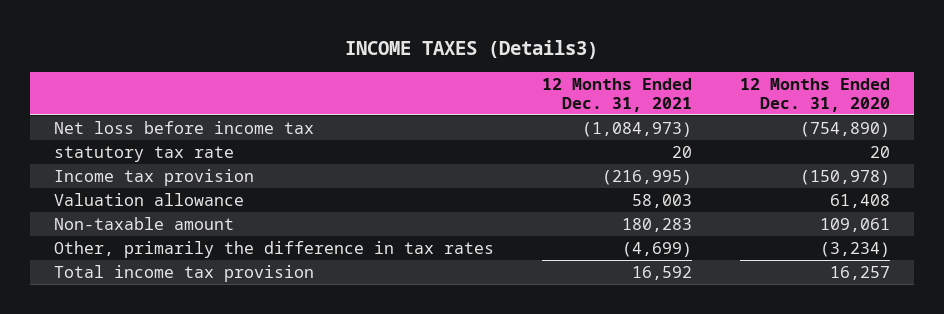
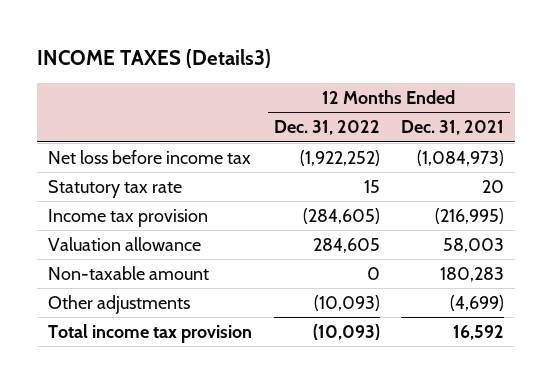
[739,77,890,112] 12 Months Ended Dec. 31, 2020 -> none
none -> [273,120,380,136] Dec. 31, 2022
[53,145,234,162] statutory tax rate -> [48,179,183,198] Statutory tax rate
[53,240,494,258] Other, primarily the difference in tax rates -> [48,294,191,314] Other adjustments

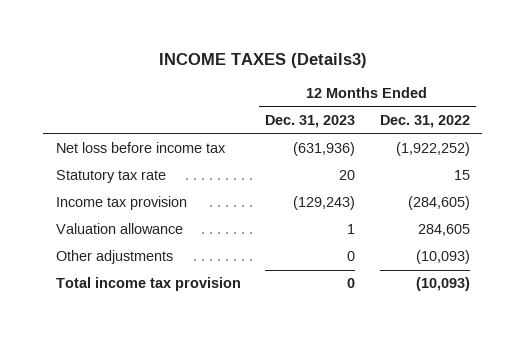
[401,120,505,136] Dec. 31, 2021 -> none
none -> [265,115,356,129] Dec. 31, 2023
[48,265,210,280] Non-taxable amount -> none

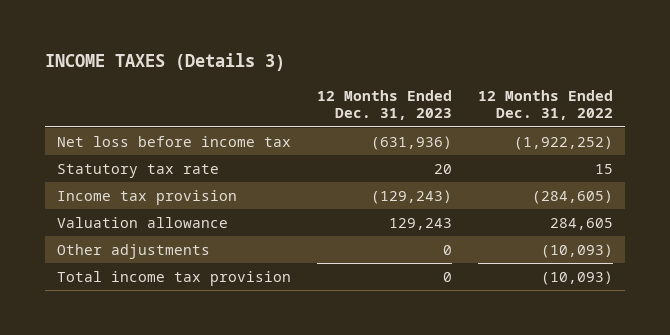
[158,53,367,69] INCOME TAXES (Details3) -> [44,53,285,72] INCOME TAXES (Details 3)
[347,224,356,235] 1 -> [388,217,452,230] 129,243

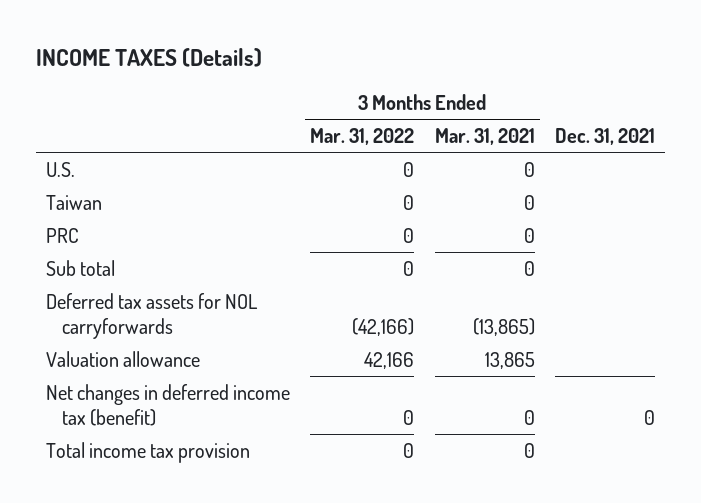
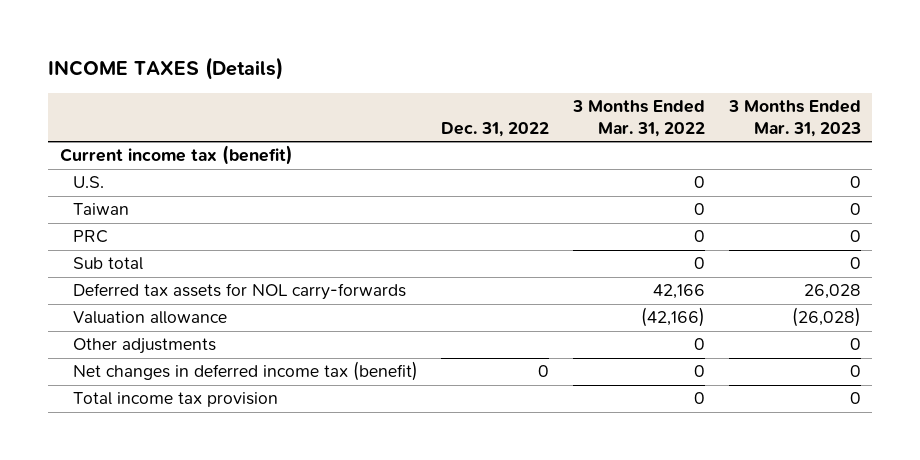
[434,128,535,146] Mar. 31, 2021 -> none
[554,128,655,146] Dec. 31, 2021 -> none
none -> [441,121,550,137] Dec. 31, 2022
none -> [727,100,861,137] 3 Months Ended Mar. 31, 2023
none -> [59,145,293,166] Current income tax (benefit)
[45,292,258,339] Deferred tax assets for NOL carryforwards -> [72,283,406,301] Deferred tax assets for NOL carry-forwards
[352,317,415,336] (42,166) -> [652,284,705,300] 42,166
[364,351,415,369] 42,166 -> [640,307,705,328] (42,166)
none -> [72,338,216,355] Other adjustments

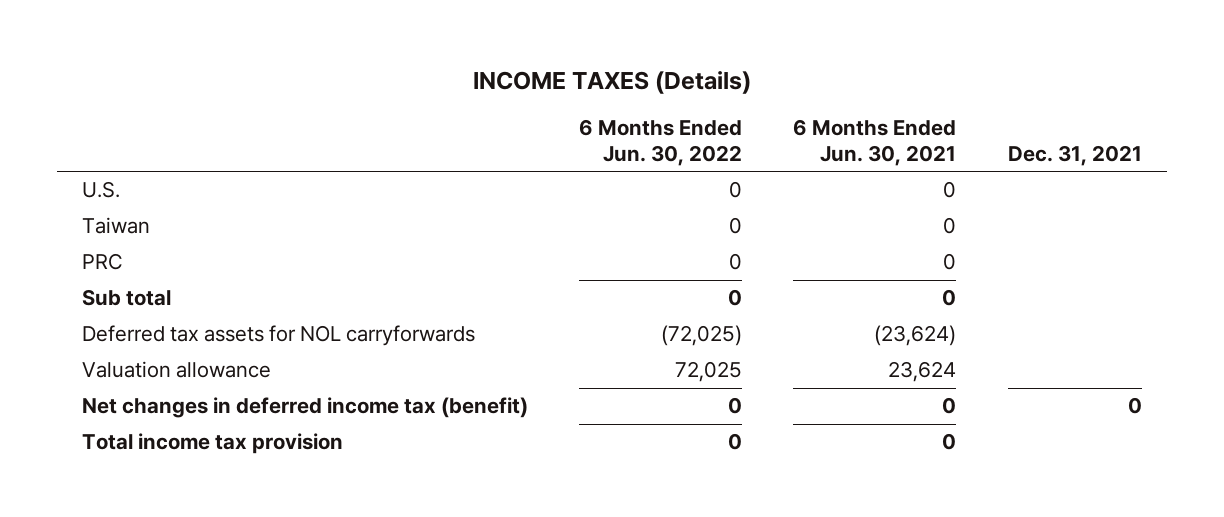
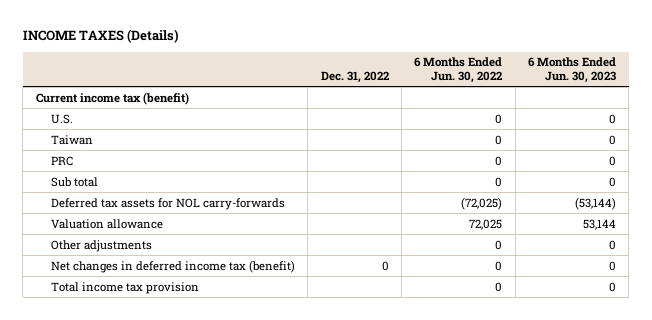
[793,118,957,166] 6 Months Ended Jun. 30, 2021 -> none
[1007,144,1142,166] Dec. 31, 2021 -> none
none -> [320,70,389,83] Dec. 31, 2022
none -> [527,57,616,83] 6 Months Ended Jun. 30, 2023
none -> [35,91,189,105] Current income tax (benefit)
[82,325,476,347] Deferred tax assets for NOL carryforwards -> [50,197,285,210] Deferred tax assets for NOL carry-forwards
none -> [50,239,152,252] Other adjustments

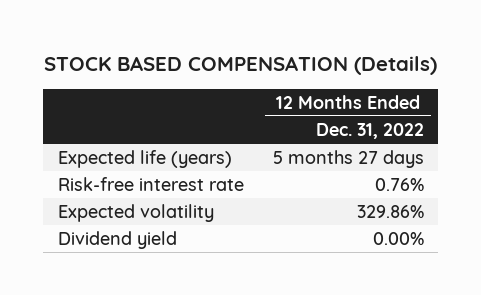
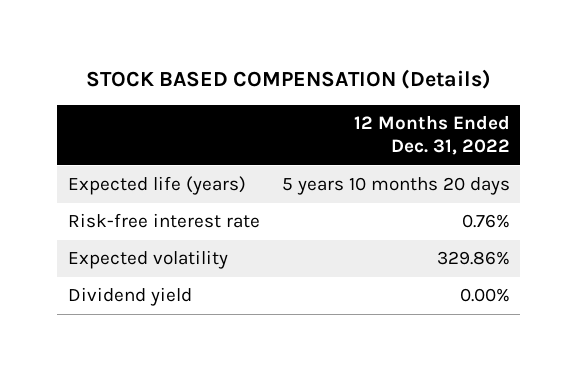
[272,149,424,168] 5 months 27 days -> [281,177,510,196] 5 years 10 months 20 days

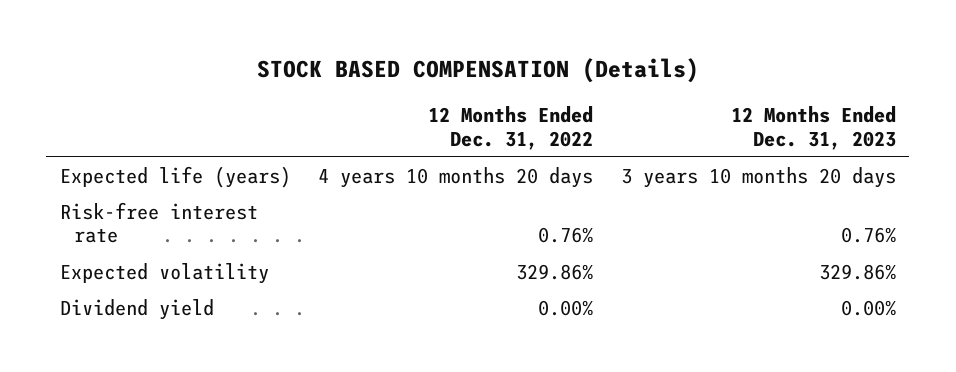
none -> [730,106,896,150] 12 Months Ended Dec. 31, 2023
[281,177,510,196] 5 years 10 months 20 days -> [318,167,594,189] 4 years 10 months 20 days

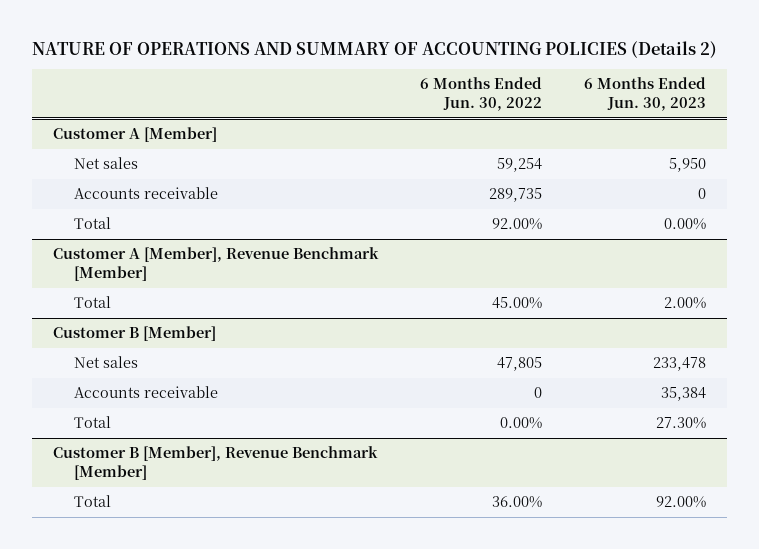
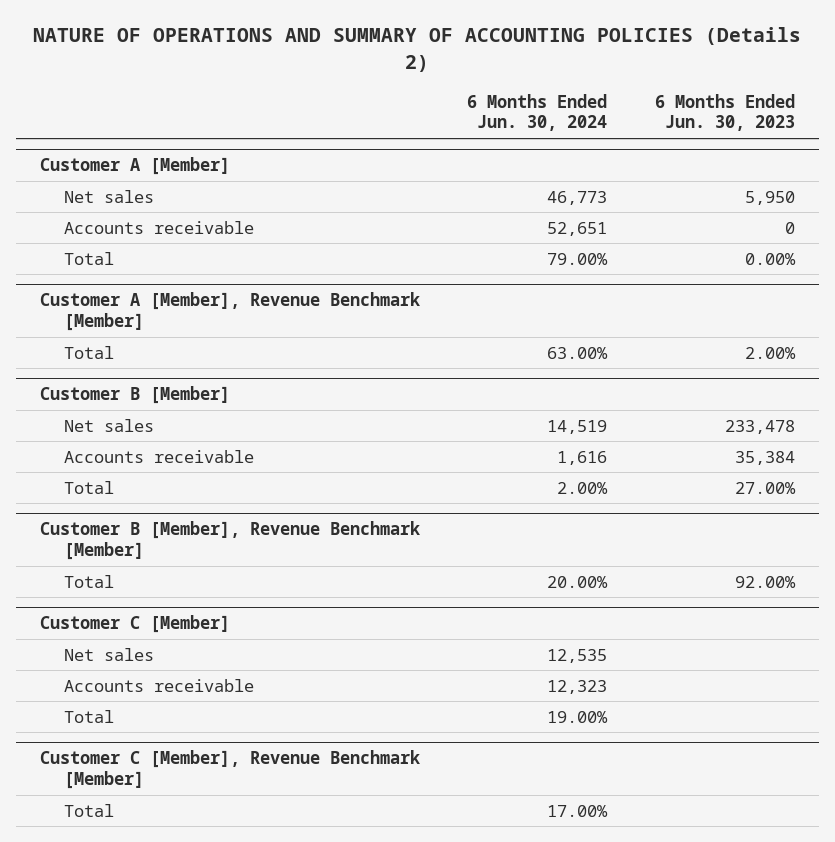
[420,77,543,111] 6 Months Ended Jun. 30, 2022 -> none
none -> [467,93,608,132] 6 Months Ended Jun. 30, 2024
[655,417,706,430] 27.30% -> [735,481,797,494] 27.00%
none -> [39,615,230,634] Customer C [Member]
none -> [63,647,154,661] Net sales
none -> [63,678,254,692] Accounts receivable
none -> [63,709,114,723] Total
none -> [39,750,420,790] Customer C [Member], Revenue Benchmark [Member]
none -> [63,803,114,817] Total

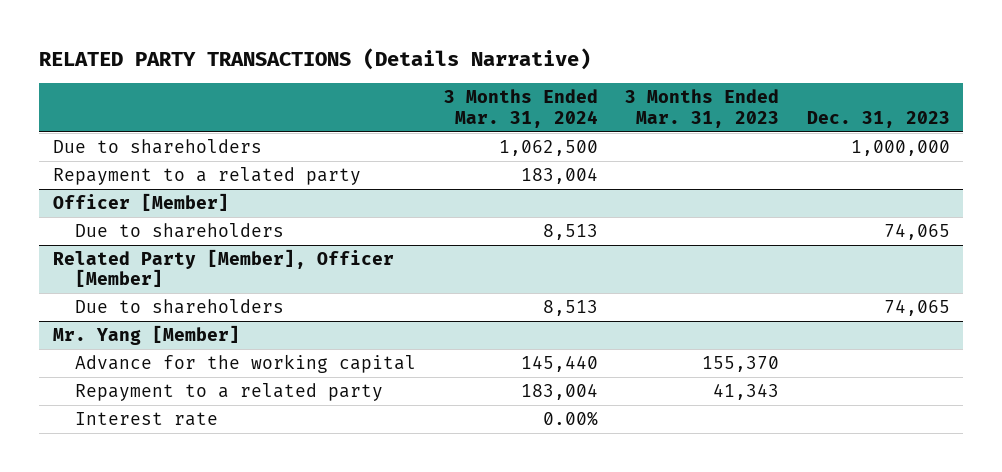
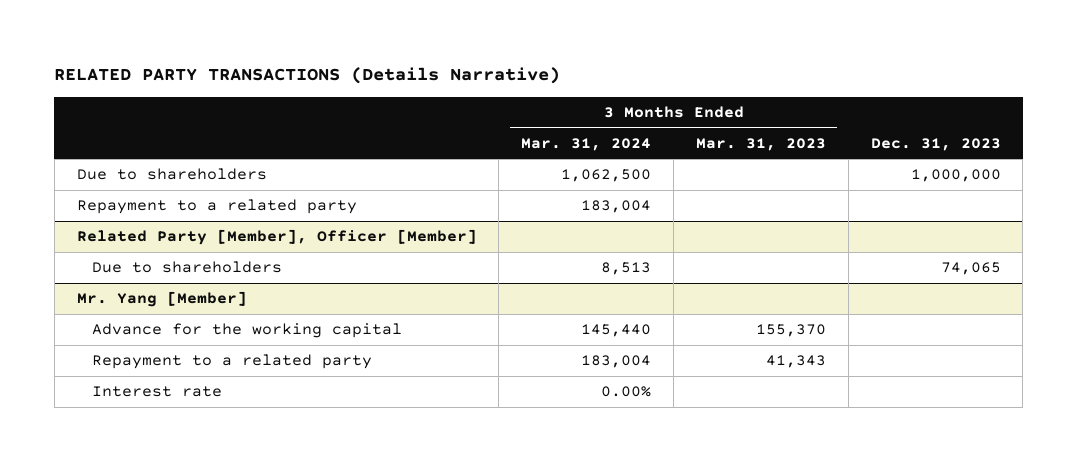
[52,193,229,212] Officer [Member] -> none
[75,223,285,239] Due to shareholders -> none

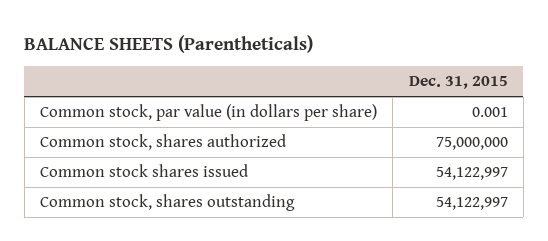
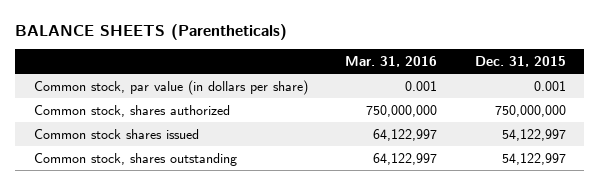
none -> [345,55,438,67] Mar. 31, 2016
[435,137,508,151] 75,000,000 -> [494,104,566,117] 750,000,000

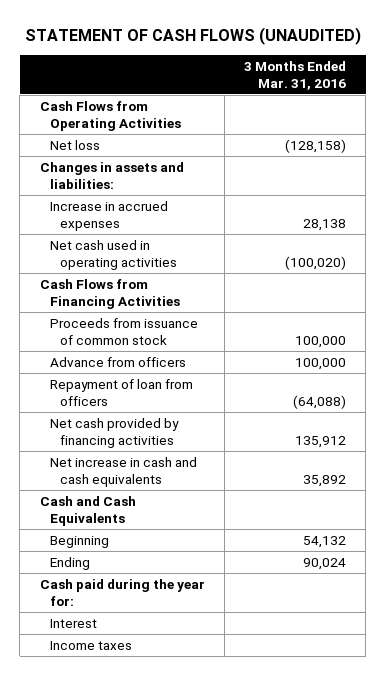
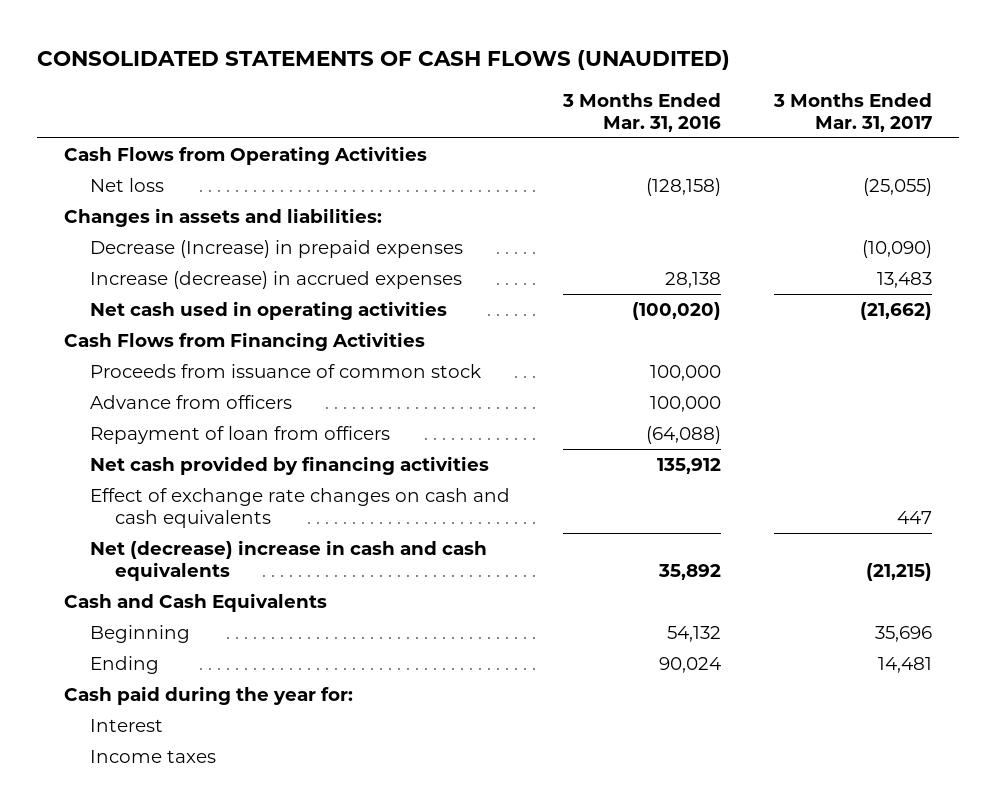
[24,27,361,46] STATEMENT OF CASH FLOWS (UNAUDITED) -> [37,50,731,71] CONSOLIDATED STATEMENTS OF CASH FLOWS (UNAUDITED)
none -> [773,92,933,132] 3 Months Ended Mar. 31, 2017
none -> [89,239,463,258] Decrease (Increase) in prepaid expenses
[49,200,168,232] Increase in accrued expenses -> [89,270,462,289] Increase (decrease) in accrued expenses
none -> [89,487,510,529] Effect of exchange rate changes on cash and cash equivalents
[49,456,197,488] Net increase in cash and cash equivalents -> [89,539,487,582] Net (decrease) increase in cash and cash equivalents

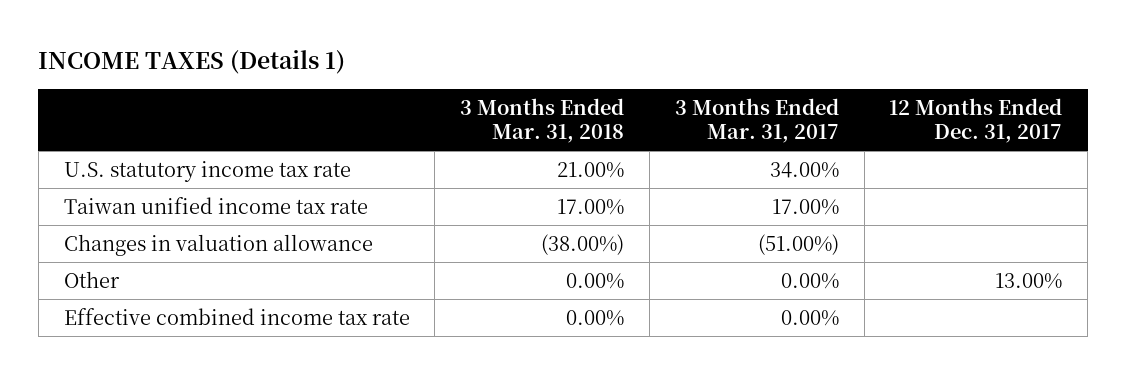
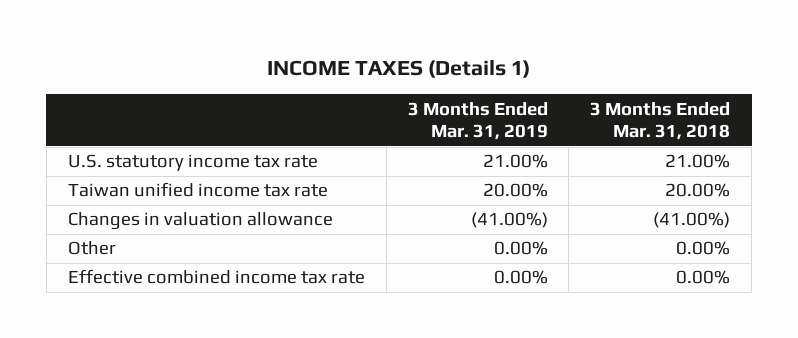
[674,98,839,143] 3 Months Ended Mar. 31, 2017 -> none
[889,98,1063,143] 12 Months Ended Dec. 31, 2017 -> none
none -> [407,101,548,141] 3 Months Ended Mar. 31, 2019
[557,198,625,215] 17.00% -> [665,183,731,198] 20.00%
[541,233,625,255] (38.00%) -> [653,212,731,229] (41.00%)

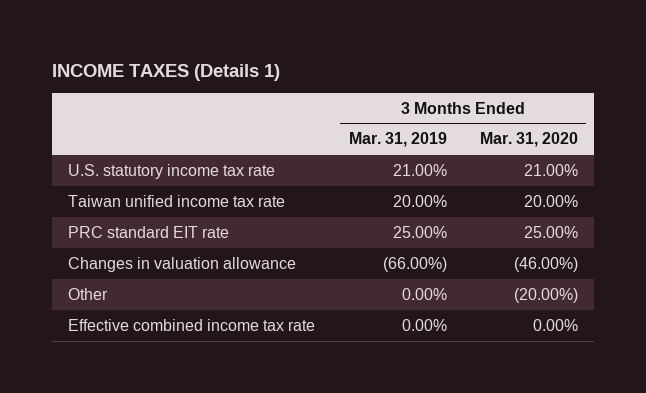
[590,101,731,141] 3 Months Ended Mar. 31, 2018 -> none
none -> [479,132,578,148] Mar. 31, 2020
none -> [68,225,230,238] PRC standard EIT rate
[470,212,548,229] (41.00%) -> [382,256,447,272] (66.00%)

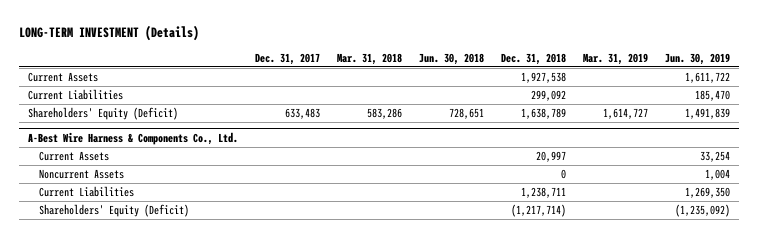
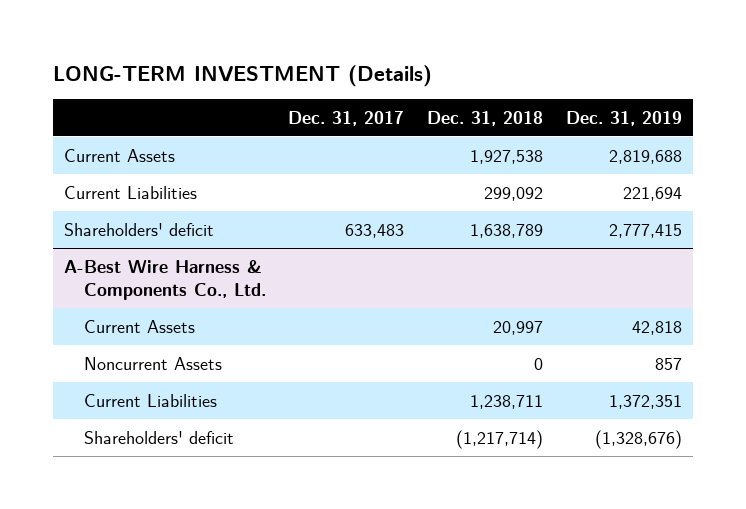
[336,52,402,65] Mar. 31, 2018 -> none
[418,52,484,65] Jun. 30, 2018 -> none
[583,52,649,65] Mar. 31, 2019 -> none
[665,52,731,65] Jun. 30, 2019 -> none
none -> [566,110,683,126] Dec. 31, 2019
[27,107,178,121] Shareholders' Equity (Deficit) -> [64,222,215,236] Shareholders' deficit
[39,204,190,218] Shareholders' Equity (Deficit) -> [83,430,234,444] Shareholders' deficit

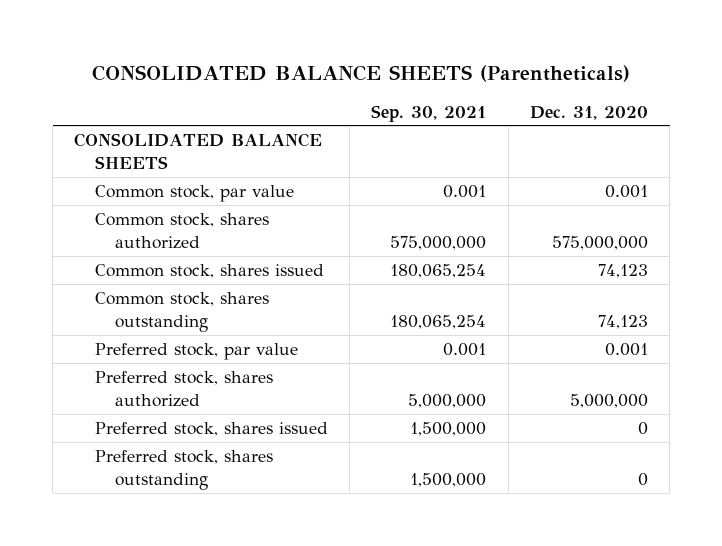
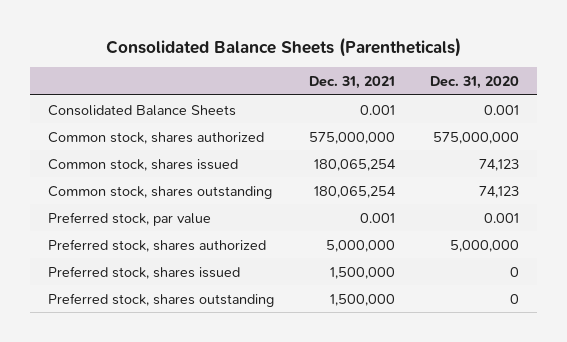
[92,65,631,83] CONSOLIDATED BALANCE SHEETS (Parentheticals) -> [105,36,461,57] Consolidated Balance Sheets (Parentheticals)
[371,104,487,122] Sep. 30, 2021 -> none
none -> [309,76,396,90] Dec. 31, 2021
[74,132,323,169] CONSOLIDATED BALANCE SHEETS -> none
[94,184,294,202] Common stock, par value -> [47,104,236,116] Consolidated Balance Sheets

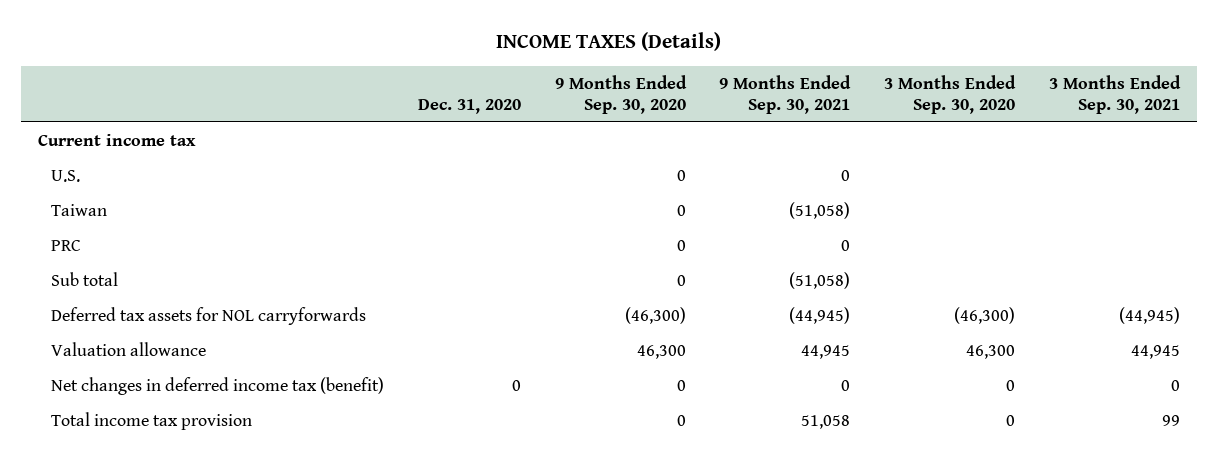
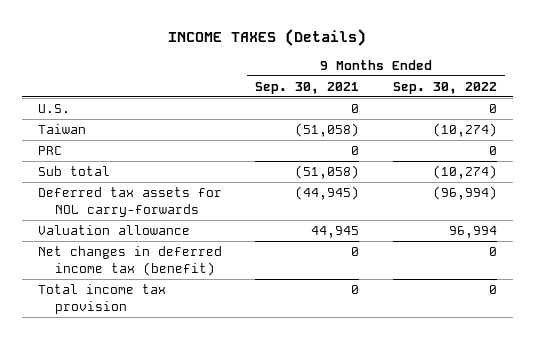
[417,98,521,114] Dec. 31, 2020 -> none
[554,74,687,114] 9 Months Ended Sep. 30, 2020 -> none
[884,74,1017,114] 3 Months Ended Sep. 30, 2020 -> none
[1049,74,1182,114] 3 Months Ended Sep. 30, 2021 -> none
none -> [392,81,497,94] Sep. 30, 2022
[38,133,197,146] Current income tax -> none
[50,306,366,325] Deferred tax assets for NOL carryforwards -> [38,186,223,217] Deferred tax assets for NOL carry-forwards
[801,414,851,429] 51,058 -> [351,284,360,294] 0

